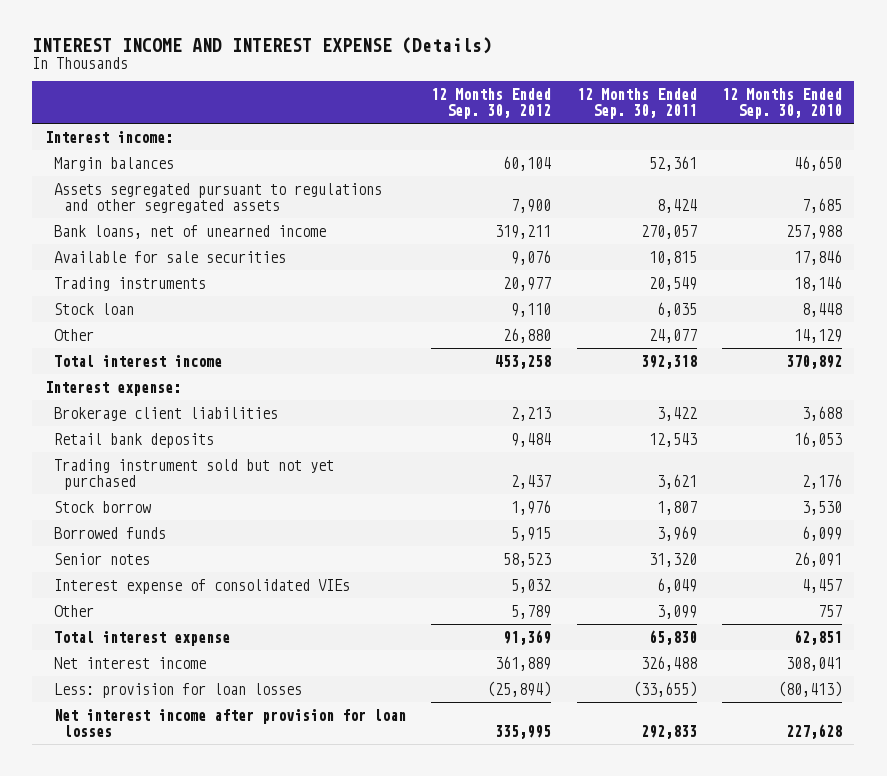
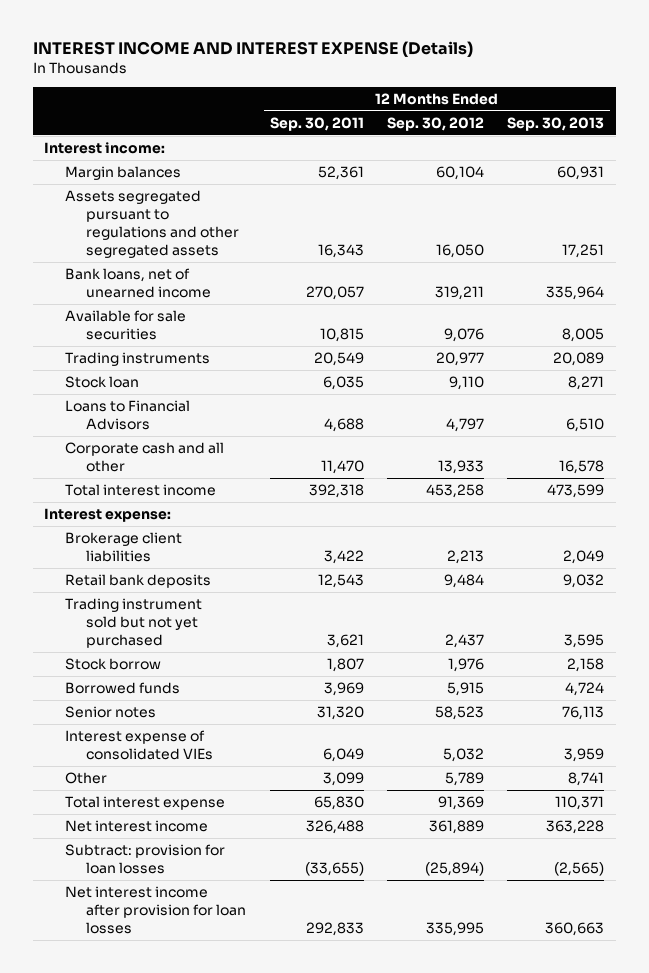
[721,88,842,120] 12 Months Ended Sep. 30, 2010 -> none
none -> [507,116,605,131] Sep. 30, 2013
[511,198,552,213] 7,900 -> [436,244,485,259] 16,050
[656,198,697,213] 8,424 -> [317,244,364,259] 16,343
none -> [65,399,191,431] Loans to Financial Advisors
[54,328,95,341] Other -> [65,441,225,473] Corporate cash and all other
[503,327,552,343] 26,880 -> [438,460,485,475] 13,933
[648,328,697,343] 24,077 -> [320,460,364,475] 11,470
[54,682,303,698] Less: provision for loan losses -> [65,843,226,875] Subtract: provision for loan losses

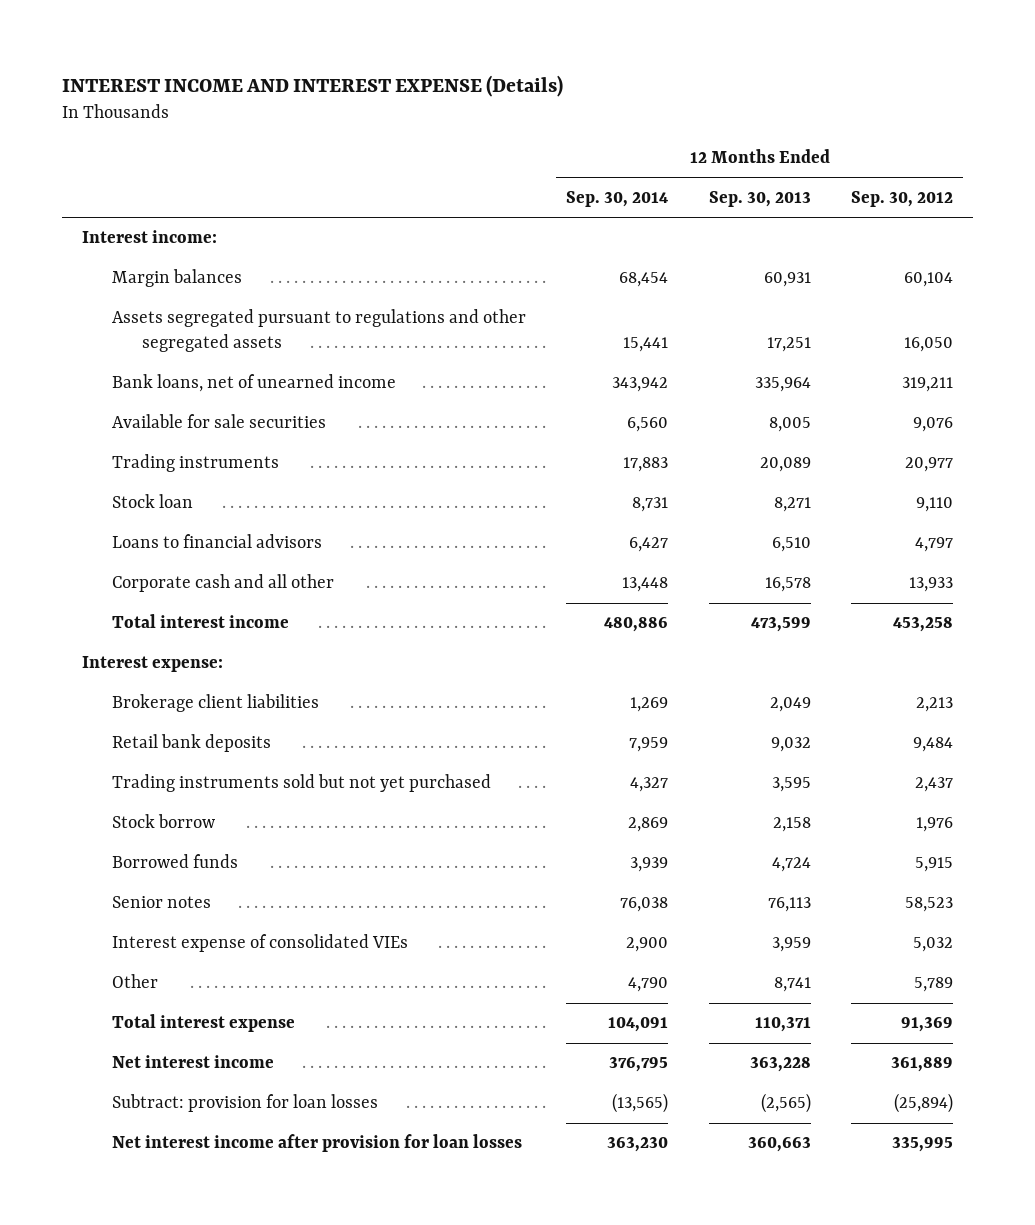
[269,116,364,131] Sep. 30, 2011 -> none
none -> [566,190,669,207] Sep. 30, 2014
[65,399,191,431] Loans to Financial Advisors -> [111,534,322,549] Loans to financial advisors
[65,597,203,649] Trading instrument sold but not yet purchased -> [111,774,491,793] Trading instruments sold but not yet purchased

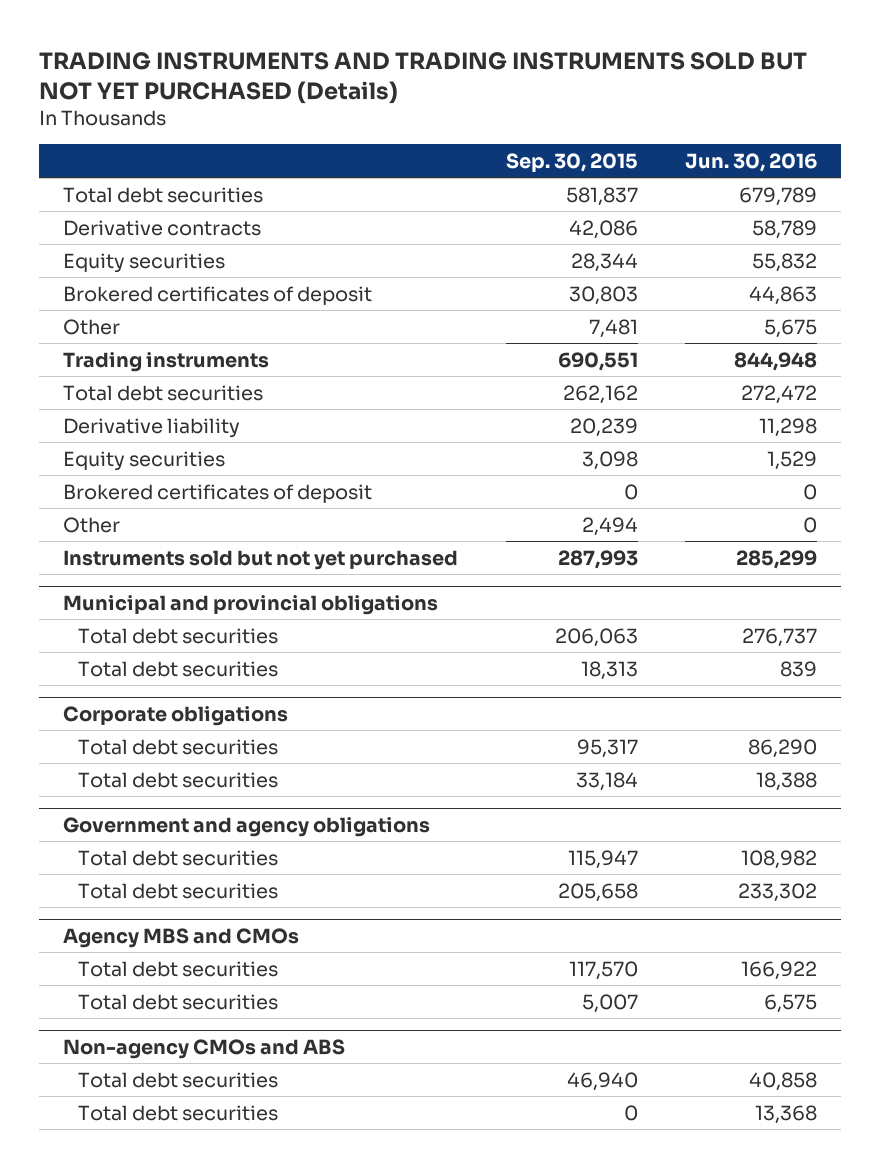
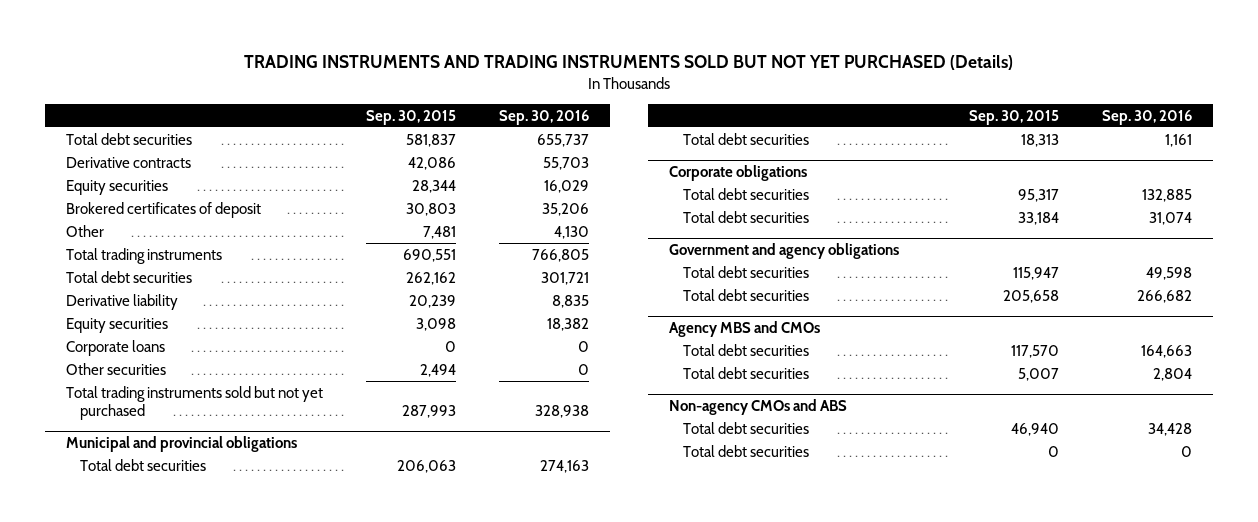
[685,152,818,172] Jun. 30, 2016 -> none
none -> [498,109,589,125] Sep. 30, 2016
[62,351,269,372] Trading instruments -> [66,247,223,264] Total trading instruments
[62,483,372,503] Brokered certificates of deposit -> none
none -> [66,339,166,356] Corporate loans
[62,516,120,533] Other -> [66,362,167,375] Other securities
[62,549,458,570] Instruments sold but not yet purchased -> [66,385,324,421] Total trading instruments sold but not yet purchased

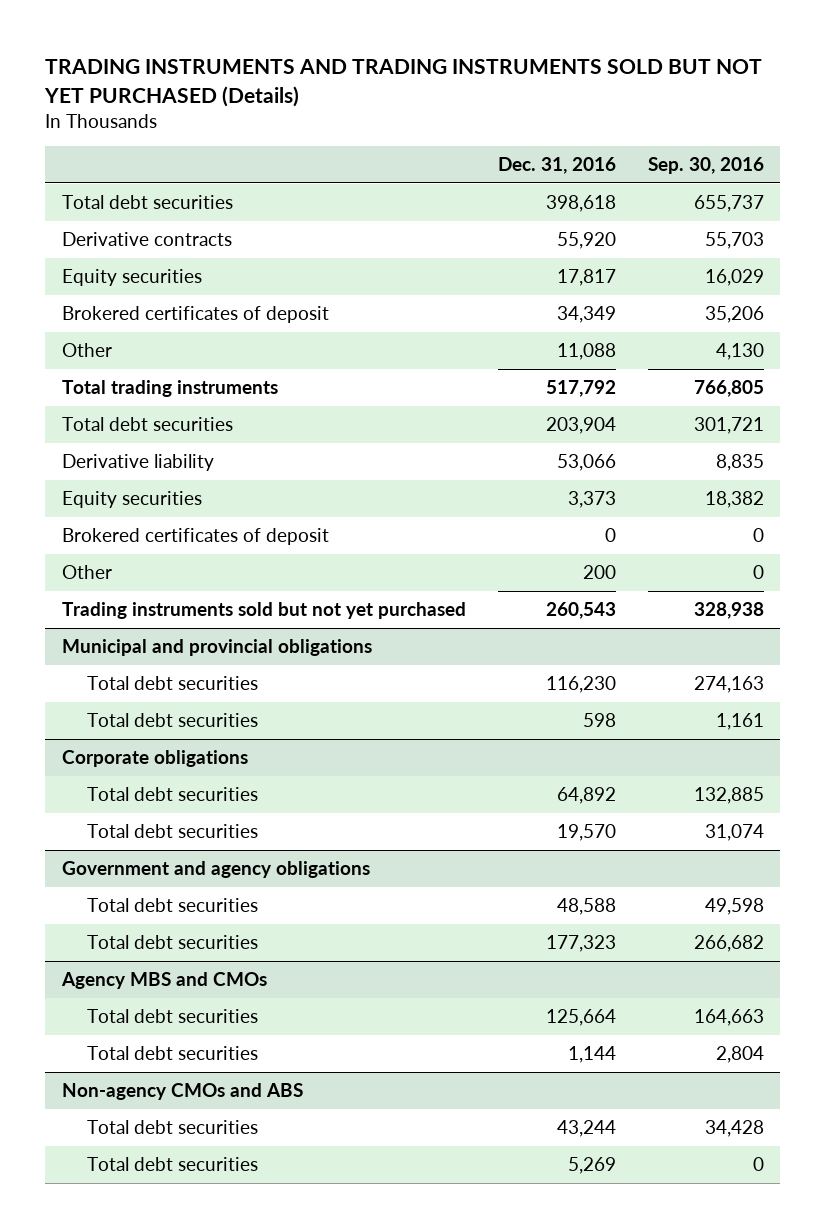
[365,109,456,125] Sep. 30, 2015 -> none
none -> [497,156,616,174] Dec. 31, 2016
[66,339,166,356] Corporate loans -> none
none -> [61,527,329,545] Brokered certificates of deposit
[66,362,167,375] Other securities -> [61,564,112,579] Other
[66,385,324,421] Total trading instruments sold but not yet purchased -> [61,601,466,619] Trading instruments sold but not yet purchased

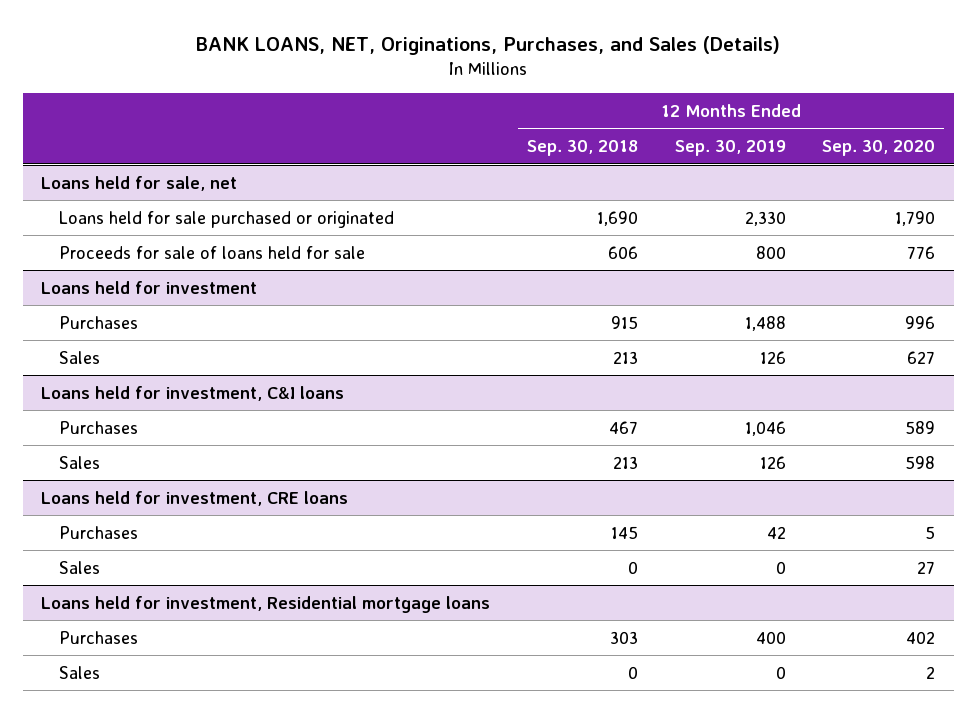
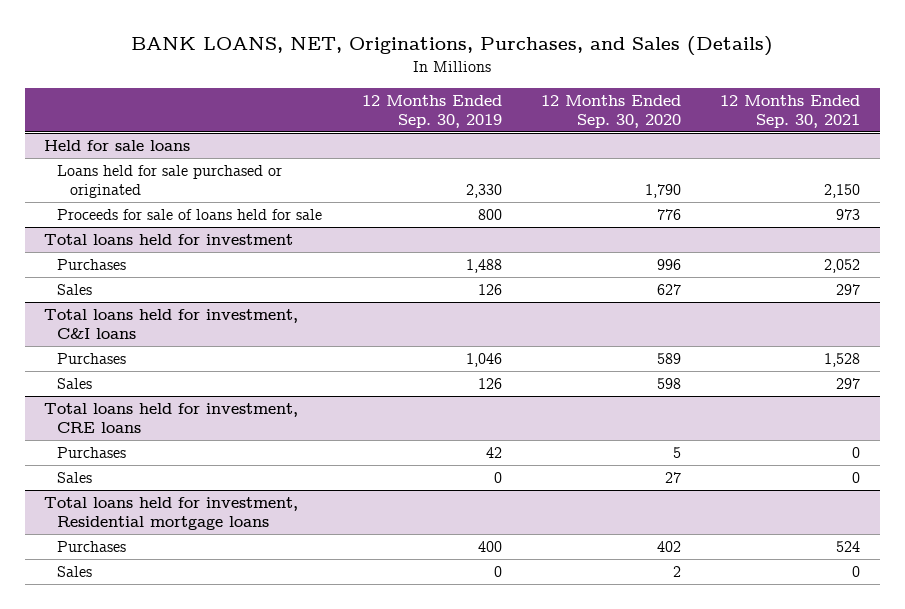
[526,140,638,157] Sep. 30, 2018 -> none
none -> [720,95,861,129] 12 Months Ended Sep. 30, 2021
[41,175,238,191] Loans held for sale, net -> [44,139,191,151] Held for sale loans
[41,280,258,294] Loans held for investment -> [44,233,294,245] Total loans held for investment
[41,385,345,401] Loans held for investment, C&I loans -> [44,308,299,339] Total loans held for investment, C&I loans
[41,490,349,506] Loans held for investment, CRE loans -> [44,402,299,433] Total loans held for investment, CRE loans
[41,595,491,613] Loans held for investment, Residential mortgage loans -> [44,496,299,530] Total loans held for investment, Residential mortgage loans

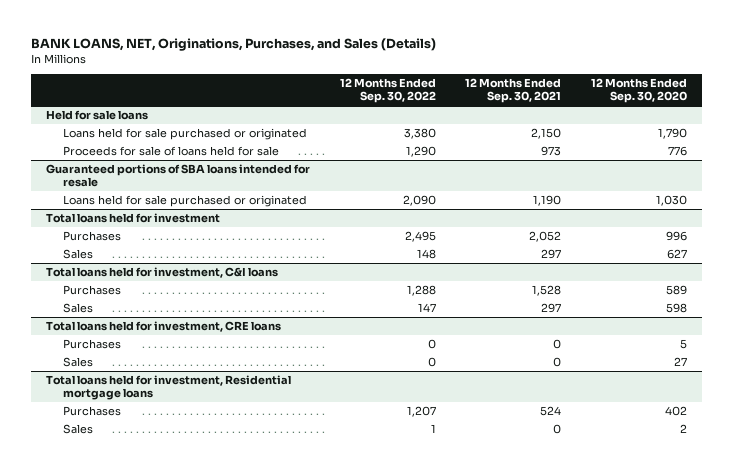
[361,95,502,129] 12 Months Ended Sep. 30, 2019 -> none
none -> [339,78,436,104] 12 Months Ended Sep. 30, 2022
none -> [45,163,310,187] Guaranteed portions of SBA loans intended for resale
none -> [62,194,307,207] Loans held for sale purchased or originated

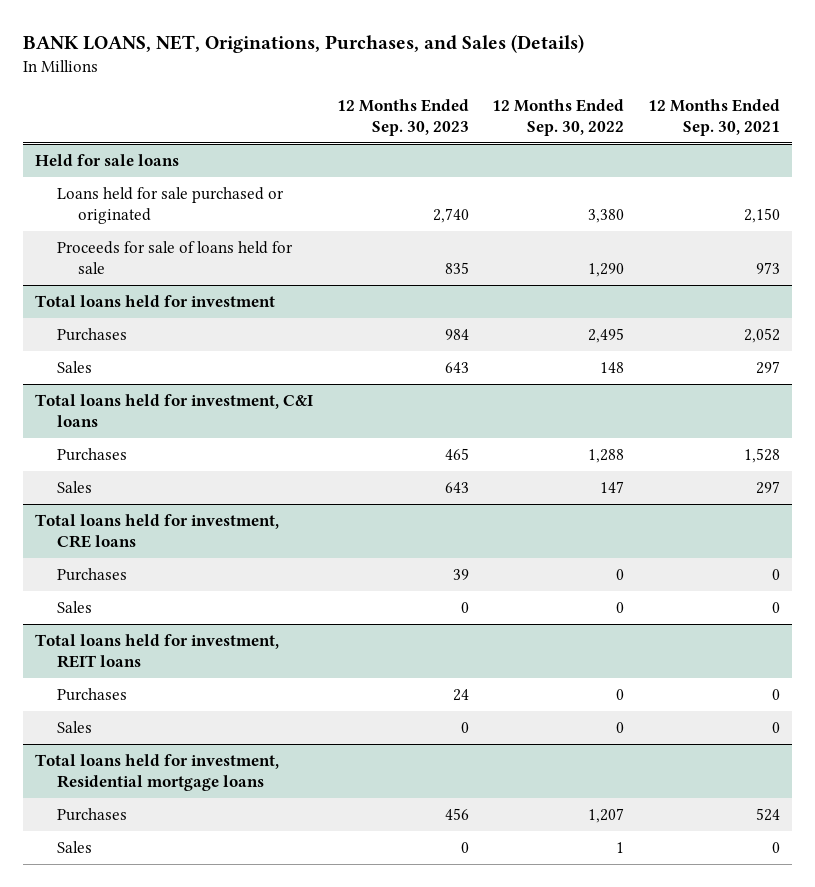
[591,78,688,104] 12 Months Ended Sep. 30, 2020 -> none
none -> [336,99,469,136] 12 Months Ended Sep. 30, 2023
[45,163,310,187] Guaranteed portions of SBA loans intended for resale -> none
[62,194,307,207] Loans held for sale purchased or originated -> none
none -> [34,634,279,668] Total loans held for investment, REIT loans
none -> [56,688,127,702] Purchases
none -> [56,721,92,734] Sales

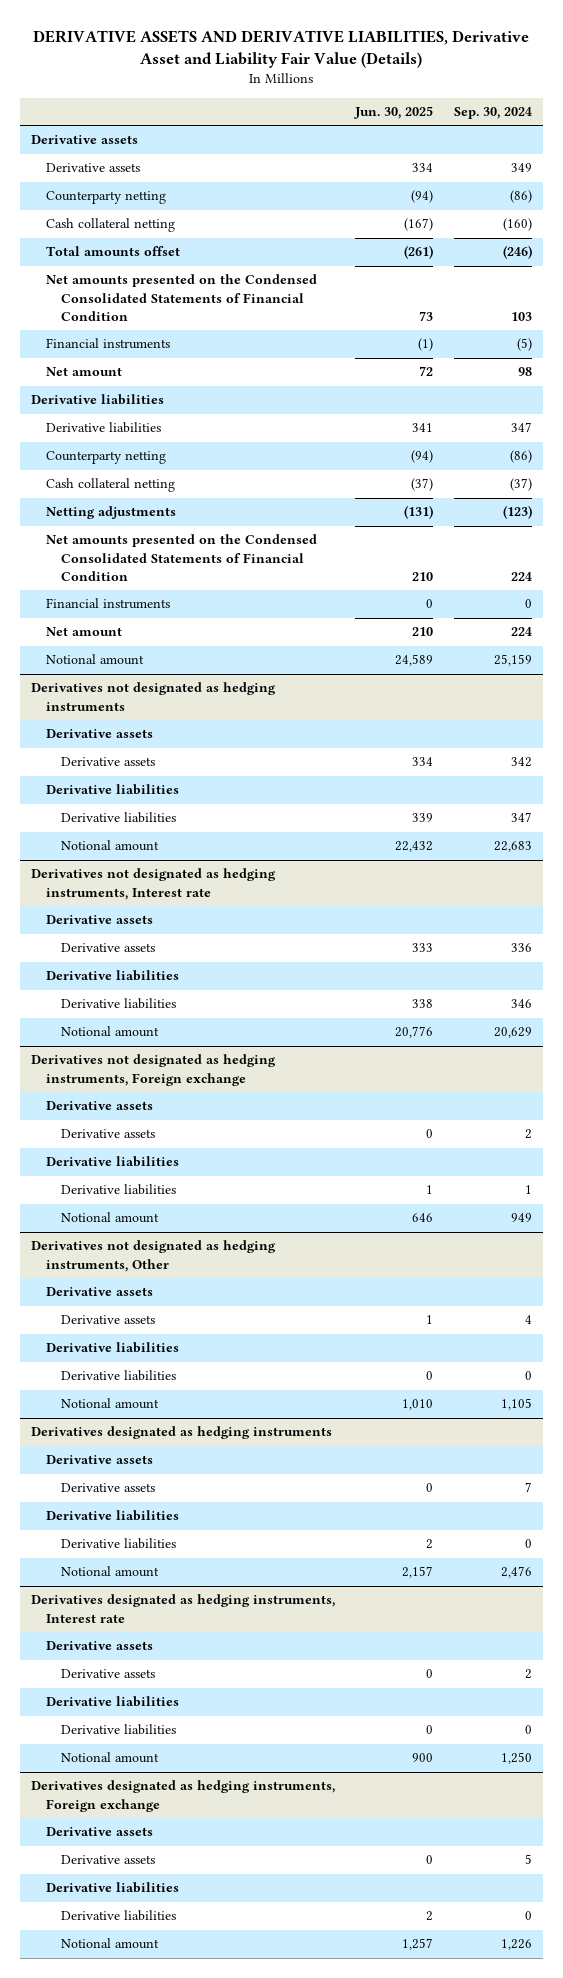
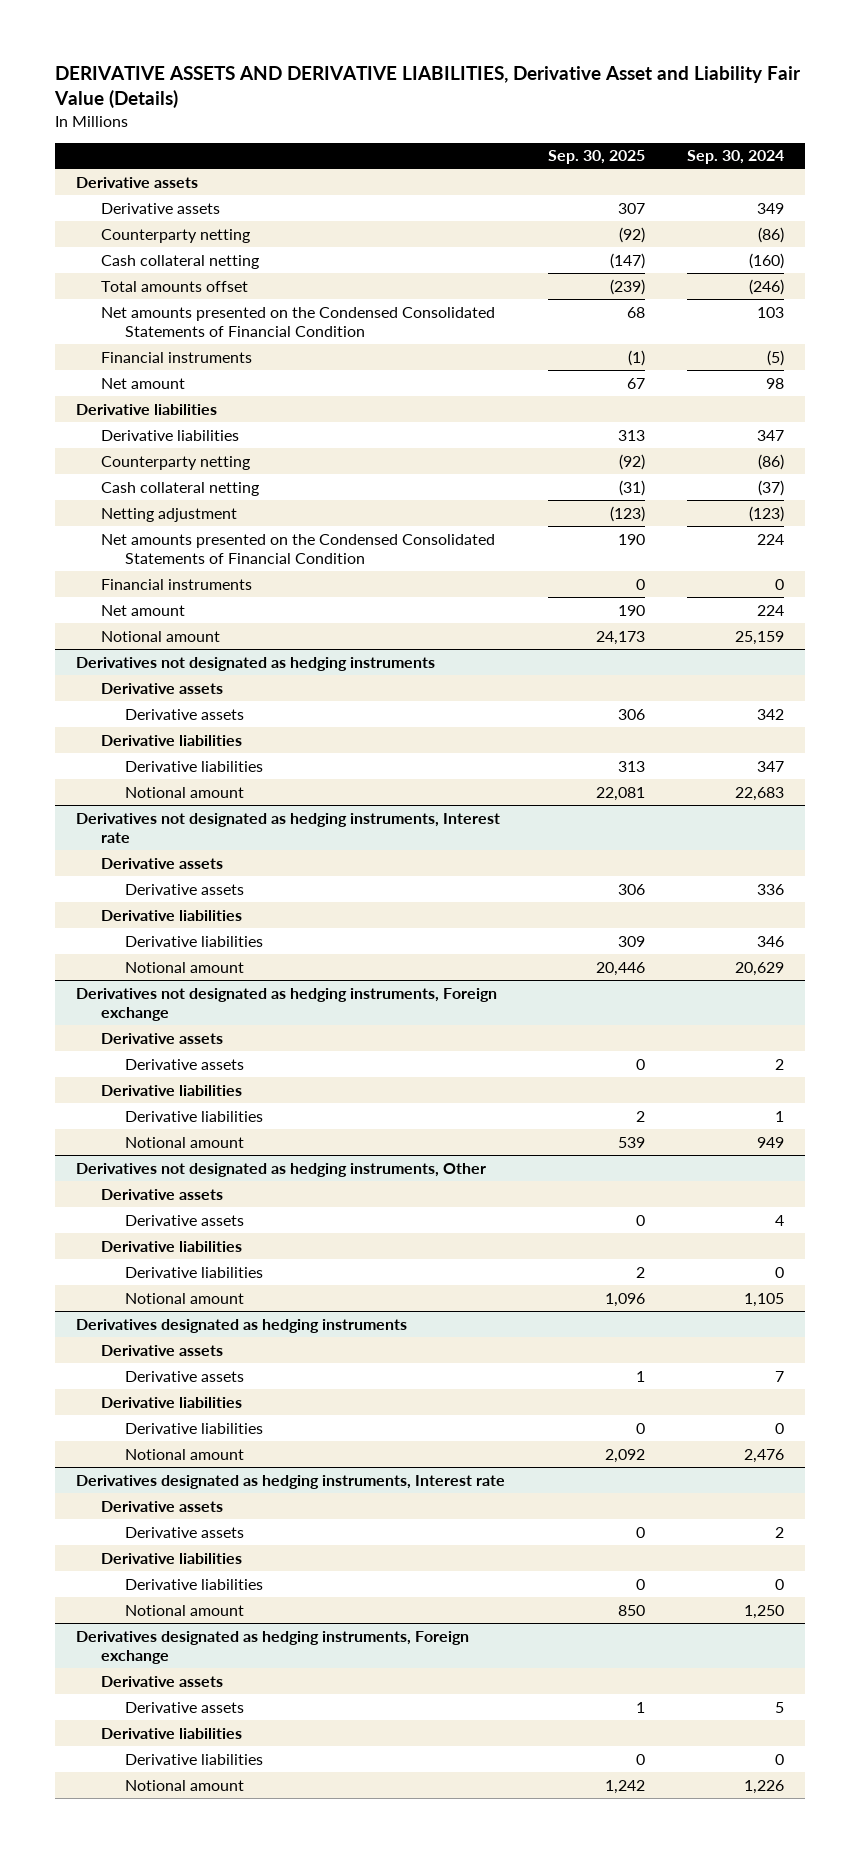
[354,106,434,120] Jun. 30, 2025 -> none
none -> [547,150,645,165] Sep. 30, 2025
[45,506,176,520] Netting adjustments -> [100,507,237,522] Netting adjustment

